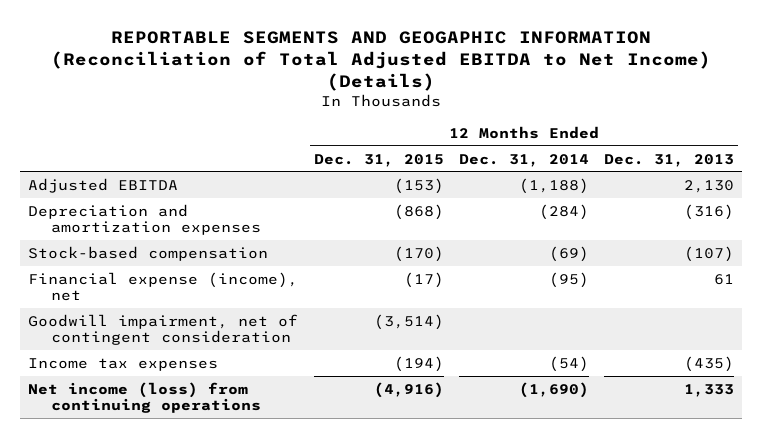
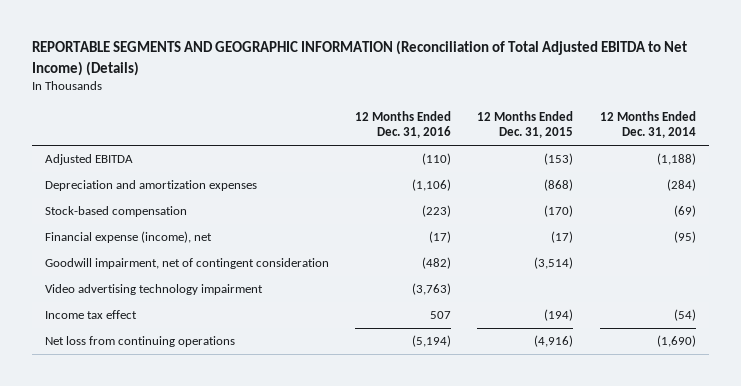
[51,30,712,91] REPORTABLE SEGMENTS AND GEOGAPHIC INFORMATION (Reconciliation of Total Adjusted EBITDA to Net Income) (Details) -> [32,40,688,76] REPORTABLE SEGMENTS AND GEOGRAPHIC INFORMATION (Reconciliation of Total Adjusted EBITDA to Net Income) (Details)
[604,153,735,167] Dec. 31, 2013 -> none
none -> [355,110,452,139] 12 Months Ended Dec. 31, 2016
none -> [45,284,264,296] Video advertising technology impairment
[28,357,219,371] Income tax expenses -> [45,310,138,320] Income tax effect
[28,381,261,414] Net income (loss) from continuing operations -> [45,336,236,348] Net loss from continuing operations

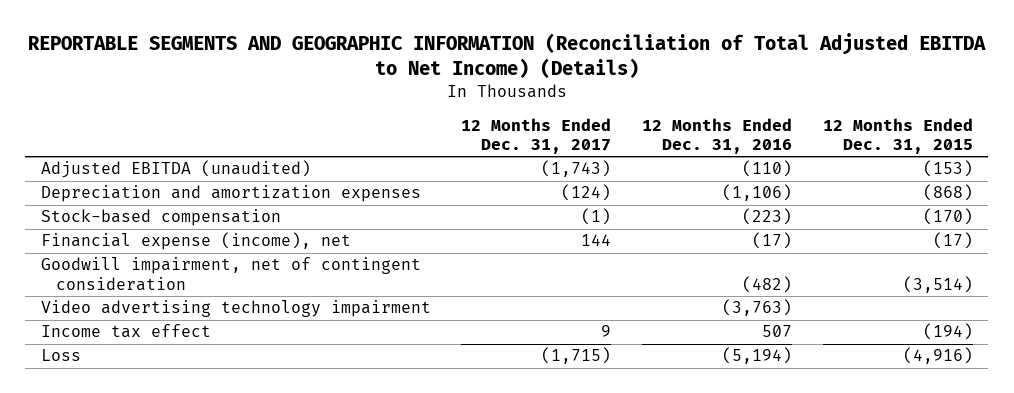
[599,110,696,139] 12 Months Ended Dec. 31, 2014 -> none
none -> [461,117,612,155] 12 Months Ended Dec. 31, 2017
[45,154,134,166] Adjusted EBITDA -> [40,160,311,179] Adjusted EBITDA (unaudited)
[45,336,236,348] Net loss from continuing operations -> [40,349,81,362] Loss

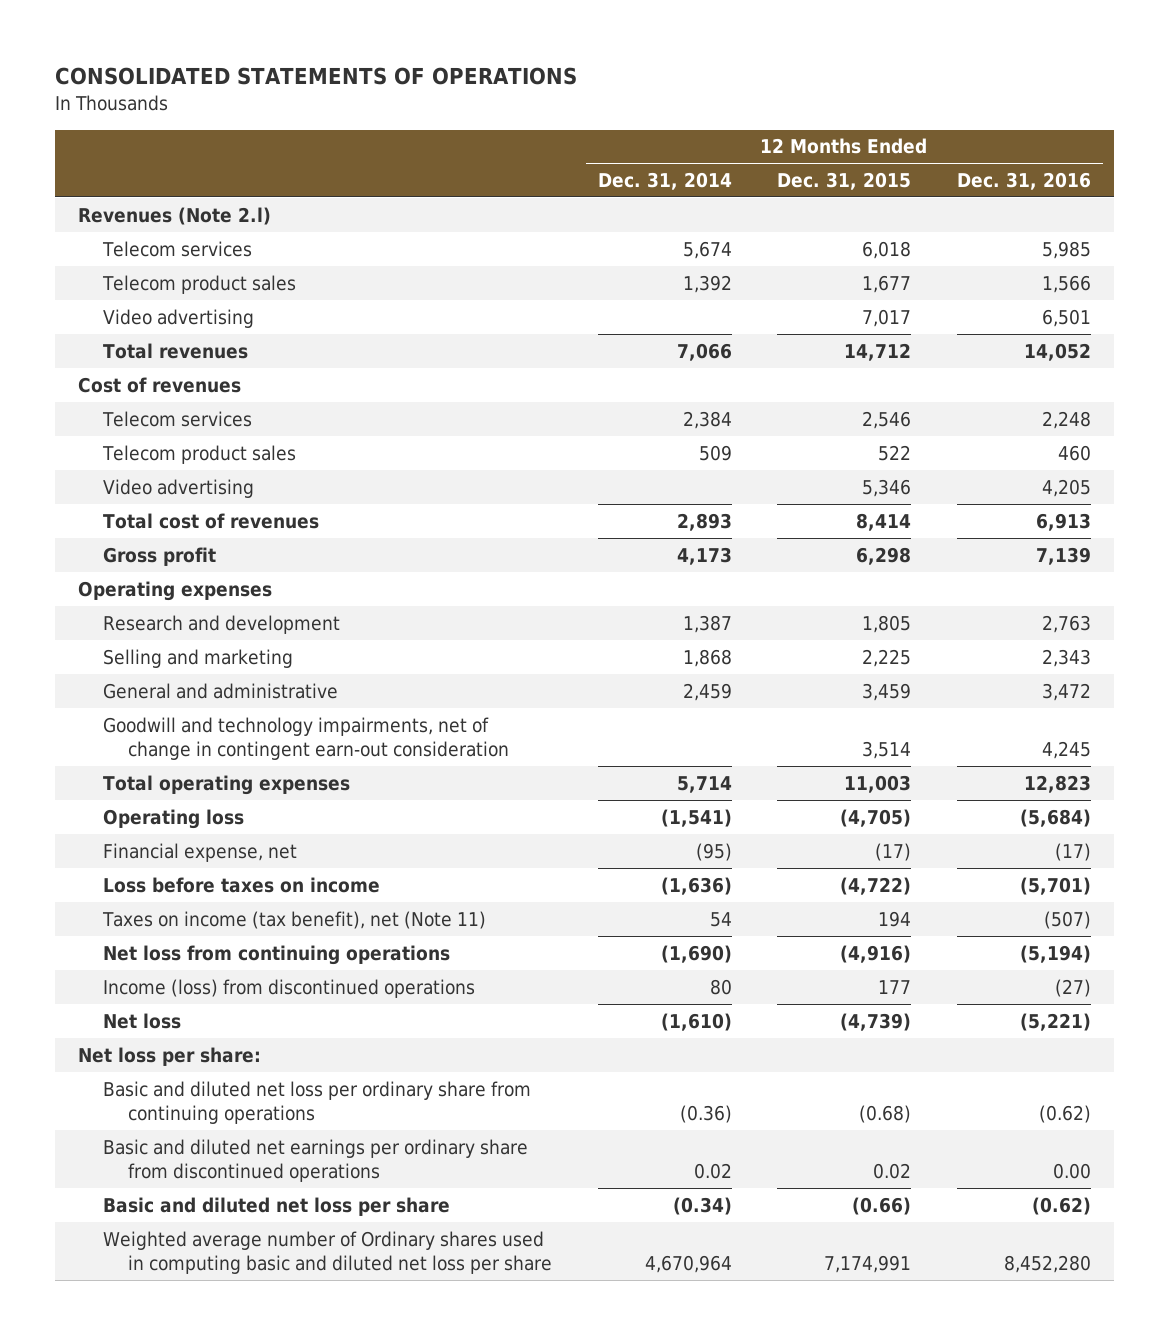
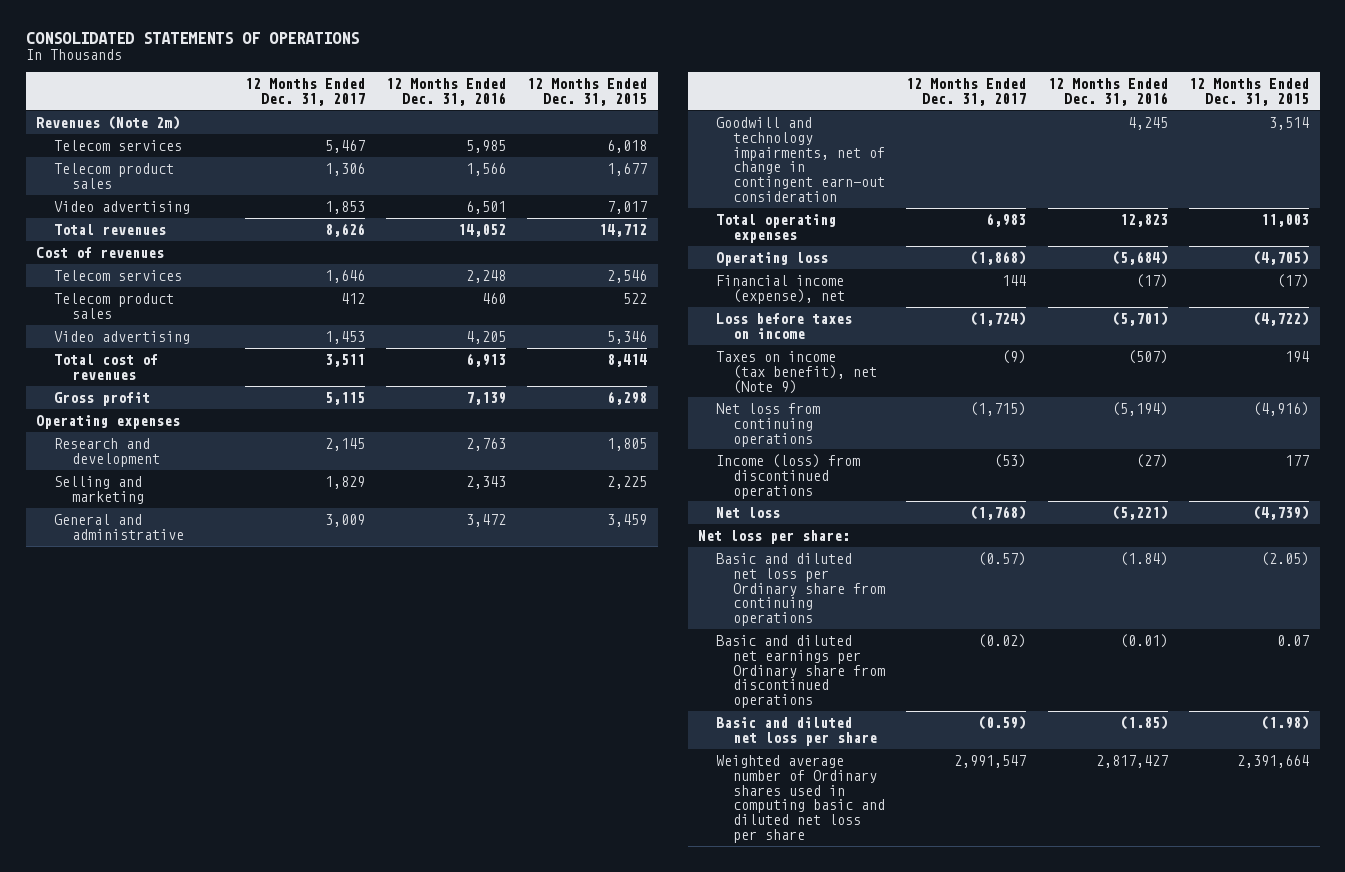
[597,172,732,191] Dec. 31, 2014 -> none
none -> [244,77,365,106] 12 Months Ended Dec. 31, 2017
[77,206,271,225] Revenues (Note 2.l) -> [36,115,181,130] Revenues (Note 2m)
[102,842,297,862] Financial expense, net -> [715,274,846,304] Financial income (expense), net
[101,910,486,929] Taxes on income (tax benefit), net (Note 11) -> [715,350,878,394] Taxes on income (tax benefit), net (Note 9)
[102,1080,531,1124] Basic and diluted net loss per ordinary share from continuing operations -> [715,552,886,627] Basic and diluted net loss per Ordinary share from continuing operations
[859,1104,912,1123] (0.68) -> [1260,551,1309,566] (2.05)
[1039,1104,1092,1123] (0.62) -> [1119,551,1168,566] (1.84)
[102,1138,528,1182] Basic and diluted net earnings per ordinary share from discontinued operations -> [715,634,886,709] Basic and diluted net earnings per Ordinary share from discontinued operations
[873,1162,912,1179] 0.02 -> [1276,634,1309,646] 0.07
[1053,1162,1092,1179] 0.00 -> [1119,633,1168,648] (0.01)
[852,1196,912,1215] (0.66) -> [1260,715,1309,730] (1.98)
[1032,1196,1092,1215] (0.62) -> [1119,715,1168,730] (1.85)
[824,1254,912,1273] 7,174,991 -> [1236,754,1309,768] 2,391,664
[1004,1254,1092,1273] 8,452,280 -> [1095,754,1168,768] 2,817,427

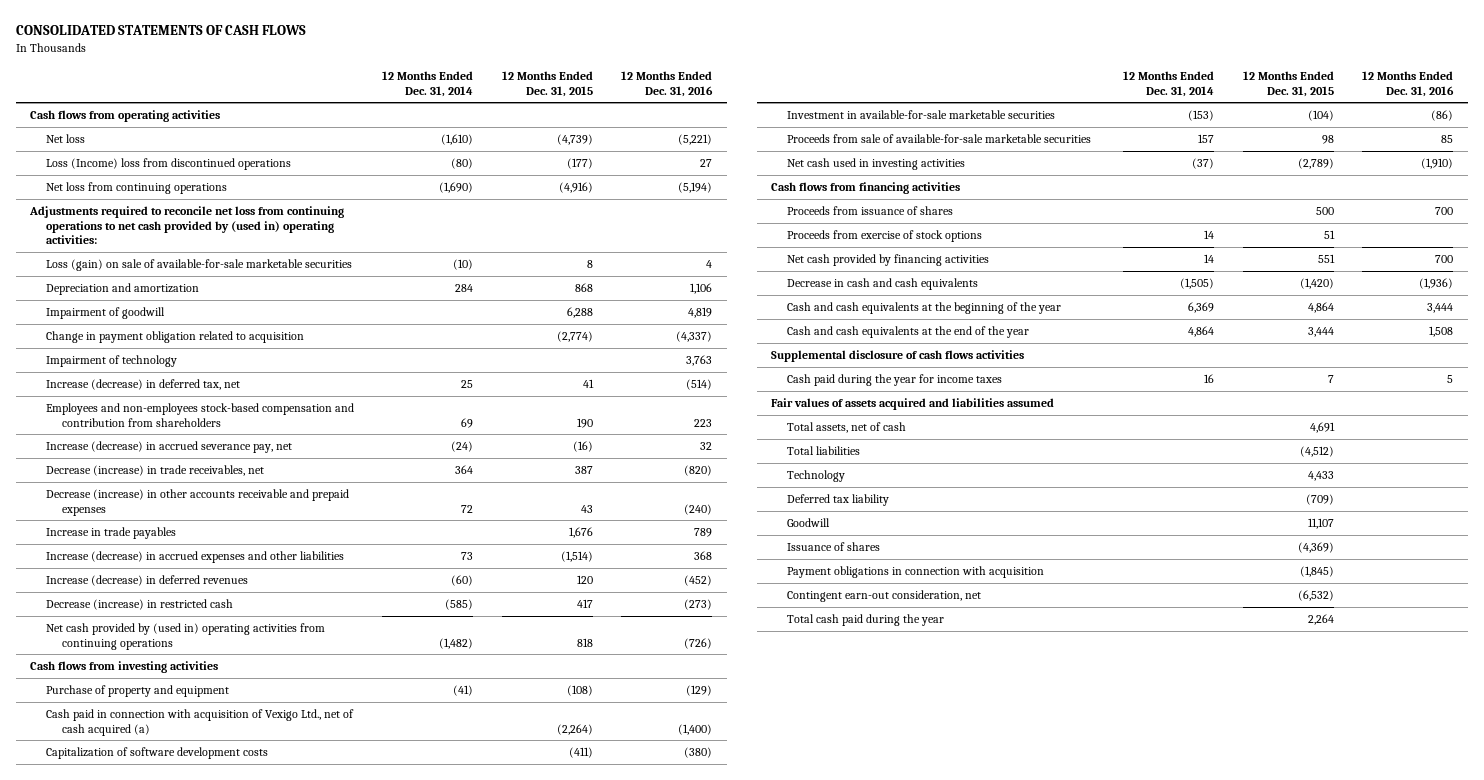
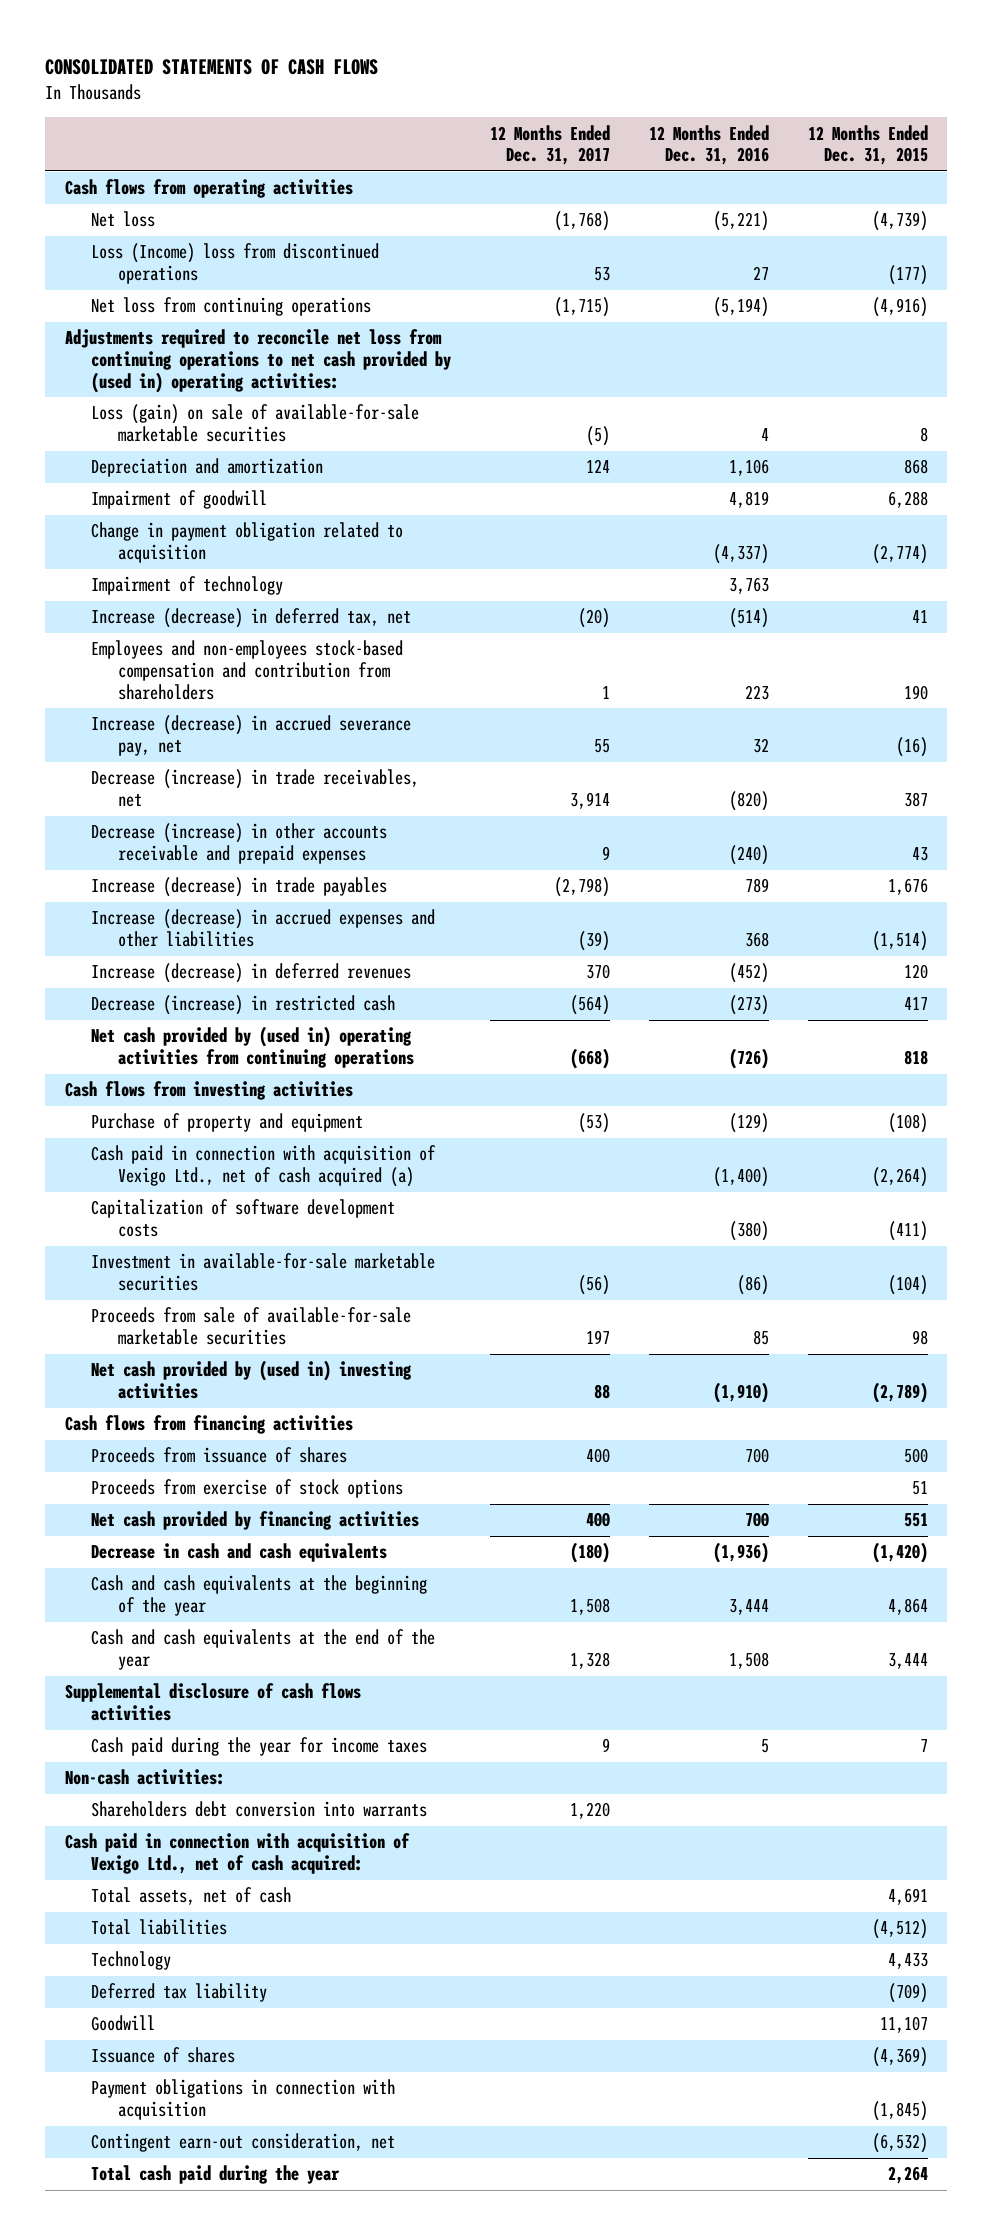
[382,70,474,97] 12 Months Ended Dec. 31, 2014 -> none
none -> [490,124,611,166] 12 Months Ended Dec. 31, 2017
[45,526,176,539] Increase in trade payables -> [91,877,388,898] Increase (decrease) in trade payables
[786,157,965,170] Net cash used in investing activities -> [91,1360,413,1400] Net cash provided by (used in) investing activities
none -> [64,1769,225,1786] Non-cash activities:
none -> [91,1801,428,1818] Shareholders debt conversion into warrants
[771,397,1055,410] Fair values of assets acquired and liabilities assumed -> [64,1833,410,1875] Cash paid in connection with acquisition of Vexigo Ltd., net of cash acquired:

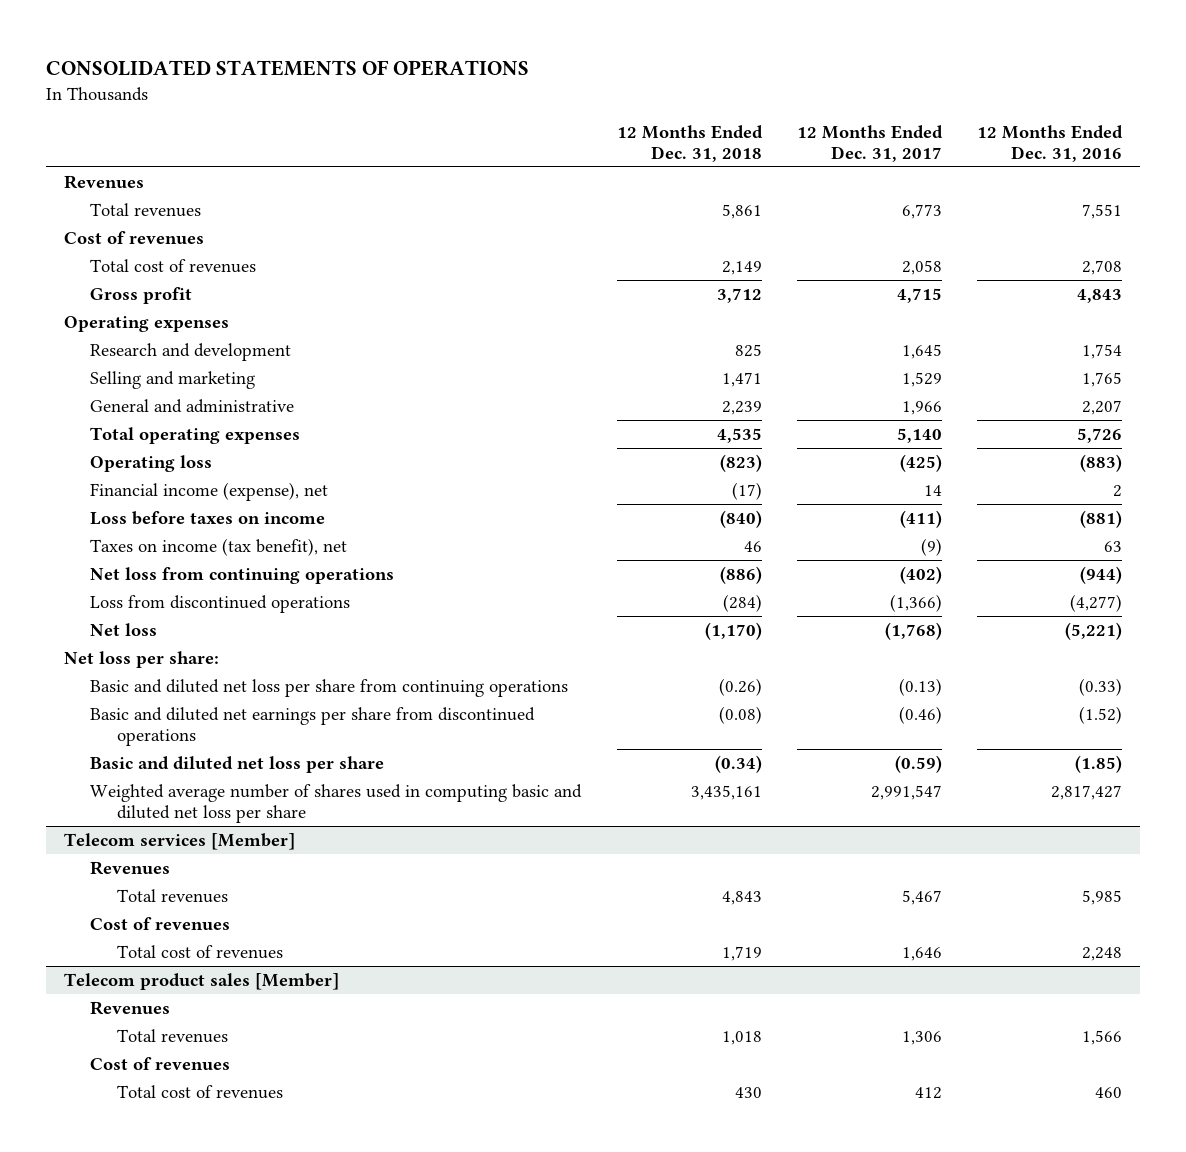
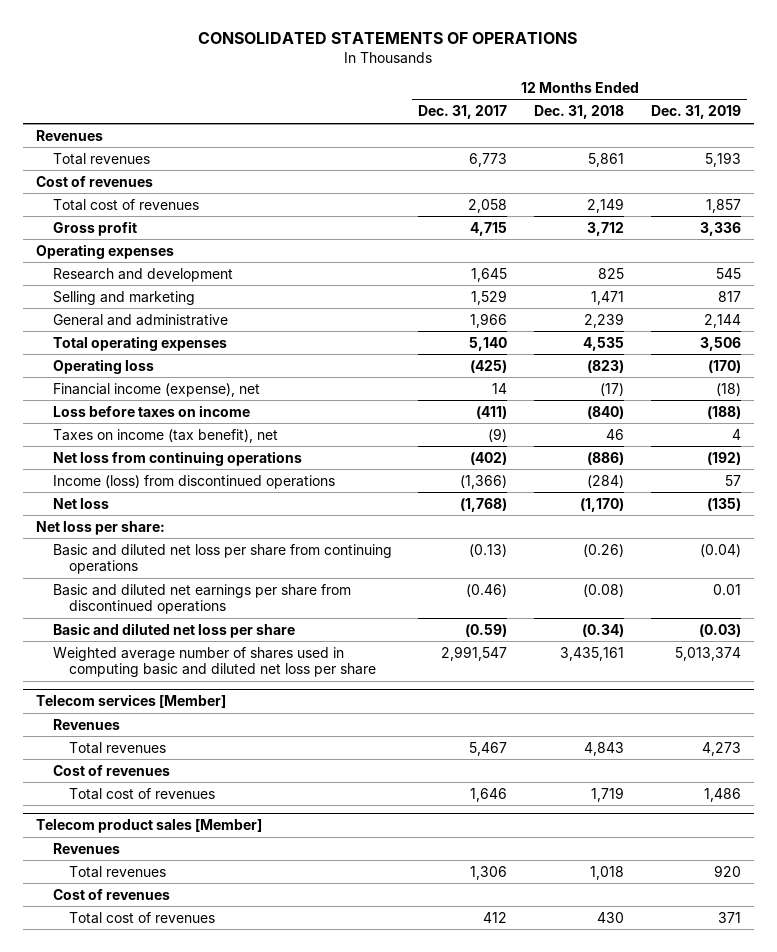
[977,124,1124,163] 12 Months Ended Dec. 31, 2016 -> none
none -> [650,105,741,120] Dec. 31, 2019
[90,594,351,613] Loss from discontinued operations -> [52,474,335,489] Income (loss) from discontinued operations

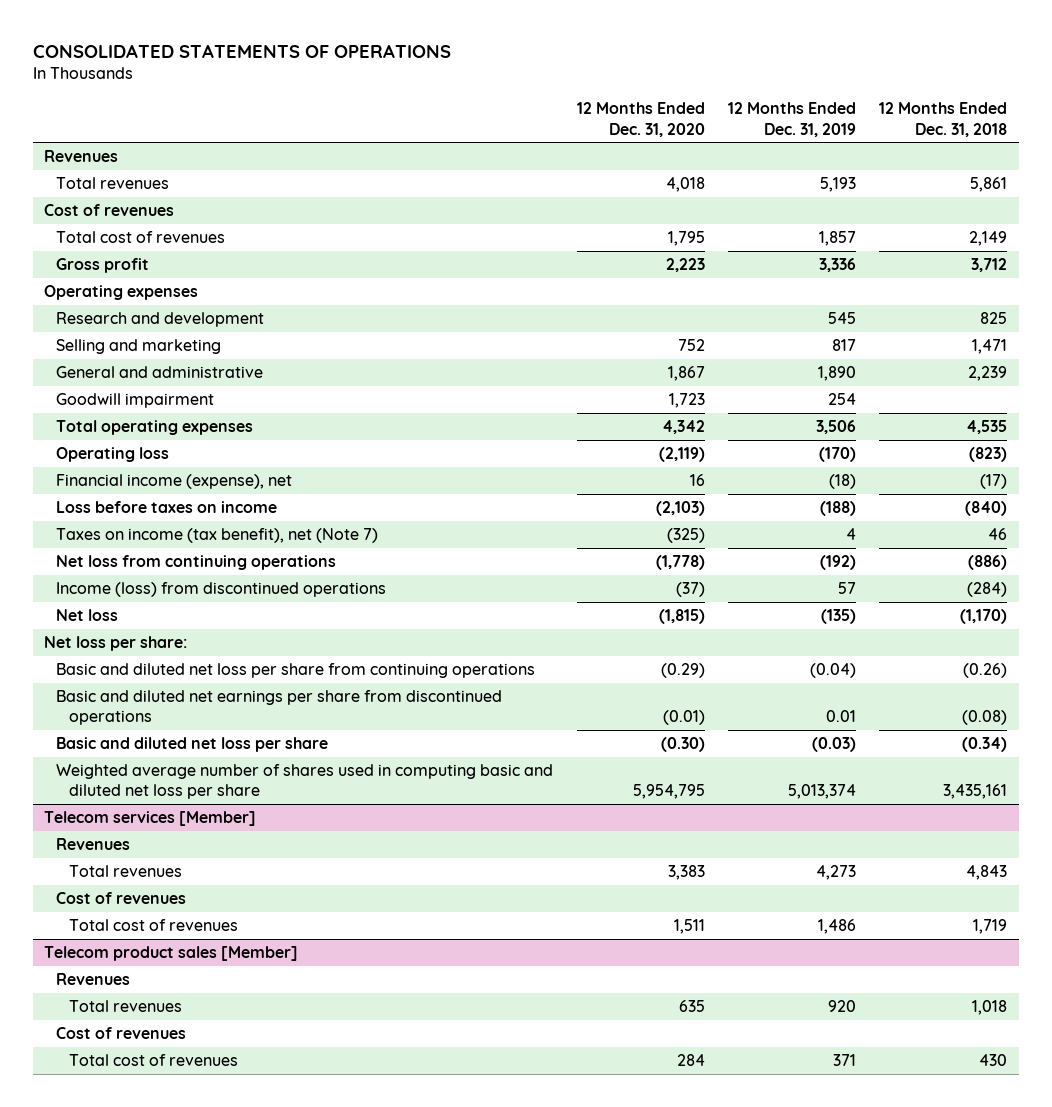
[418,105,508,120] Dec. 31, 2017 -> none
none -> [576,102,705,137] 12 Months Ended Dec. 31, 2020
[703,313,741,328] 2,144 -> [818,366,857,382] 1,890
none -> [56,393,215,409] Goodwill impairment
[52,428,278,443] Taxes on income (tax benefit), net -> [56,528,379,544] Taxes on income (tax benefit), net (Note 7)

